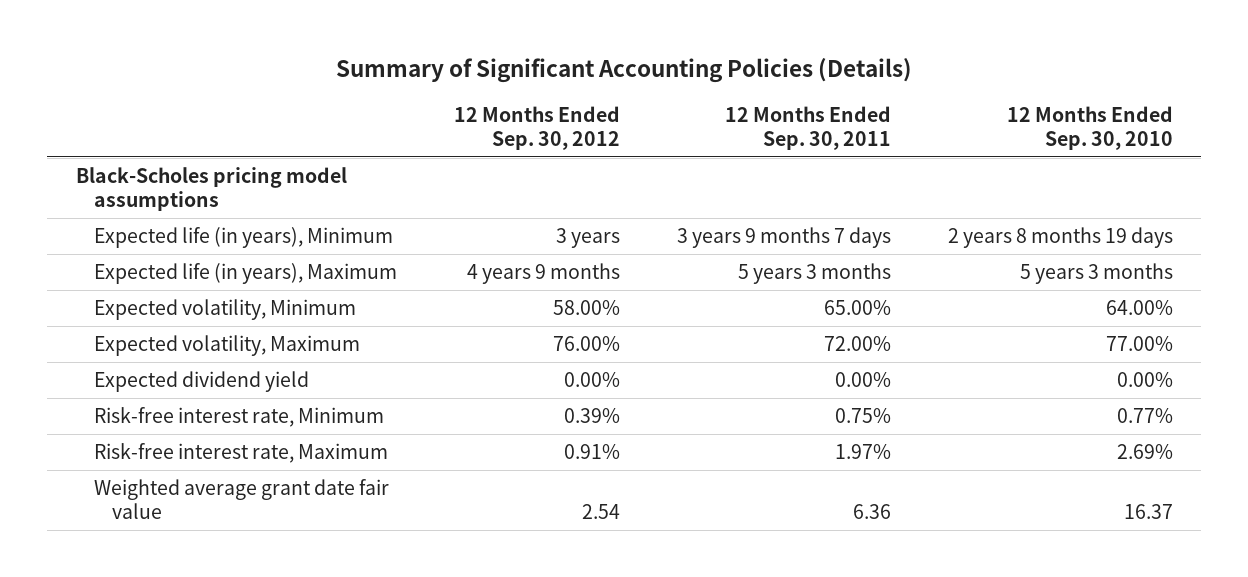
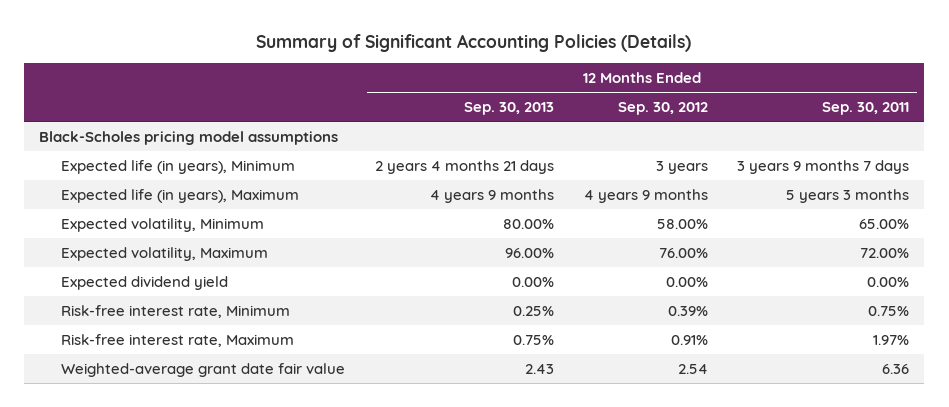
[1006,105,1173,151] 12 Months Ended Sep. 30, 2010 -> none
none -> [463,101,554,115] Sep. 30, 2013
[93,478,389,520] Weighted average grant date fair value -> [60,362,345,377] Weighted-average grant date fair value

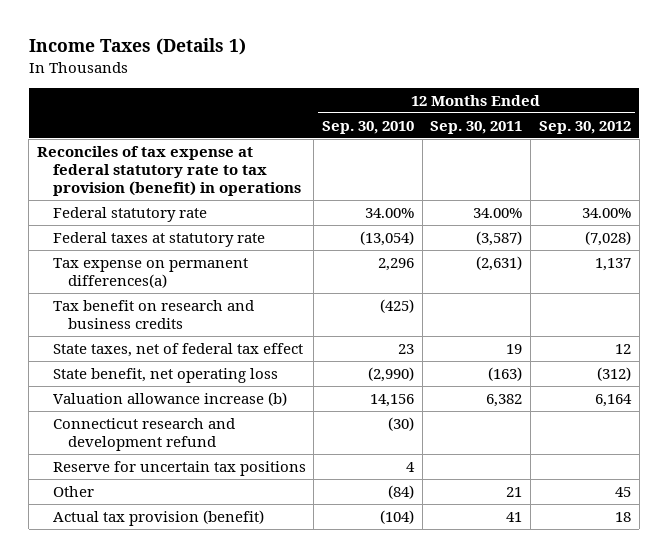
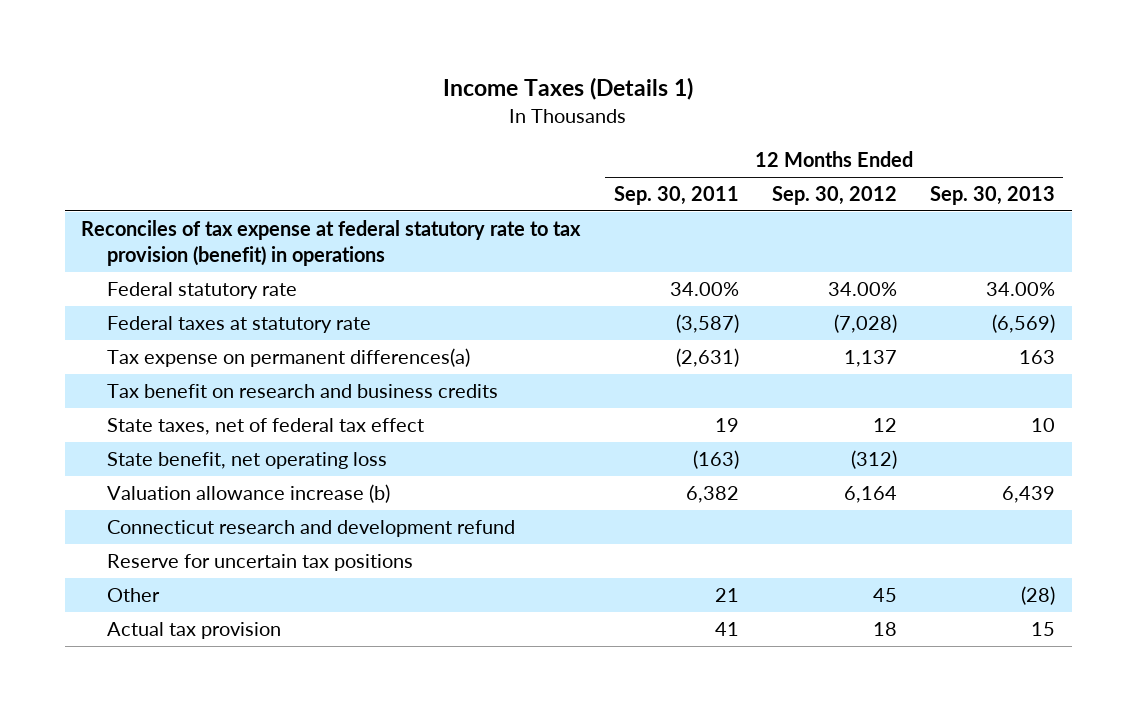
[322,120,415,134] Sep. 30, 2010 -> none
none -> [929,186,1055,206] Sep. 30, 2013
[52,509,264,526] Actual tax provision (benefit) -> [106,622,281,640] Actual tax provision

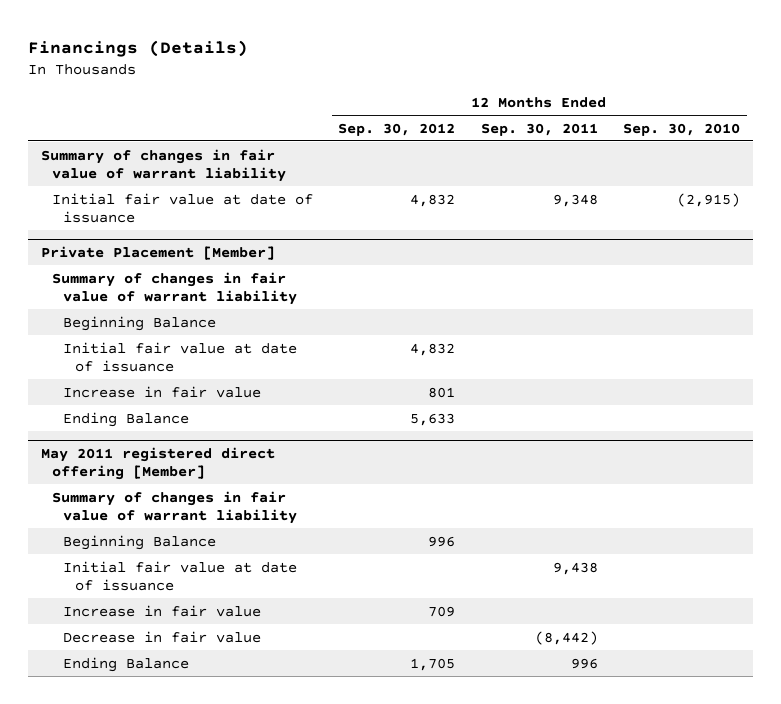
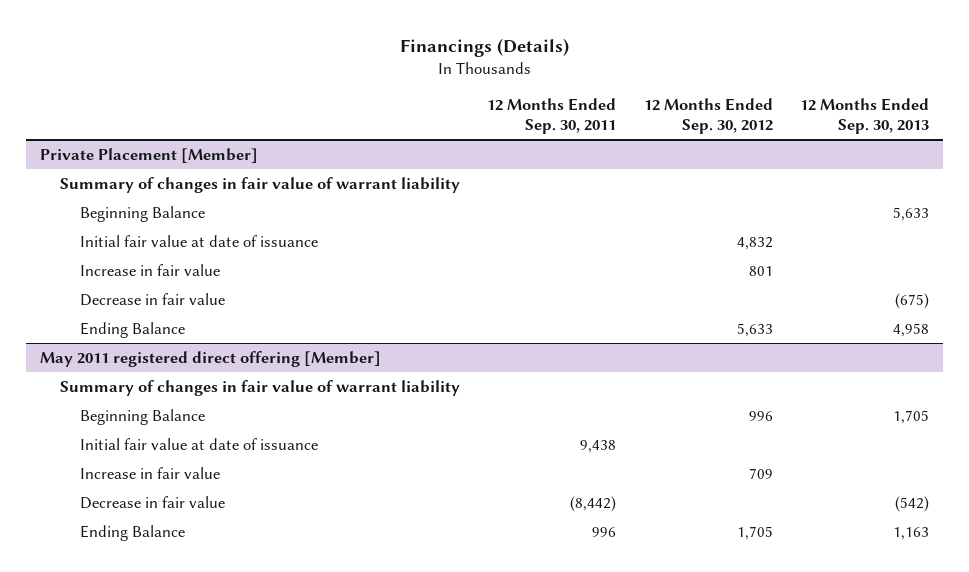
[623,122,741,136] Sep. 30, 2010 -> none
none -> [800,97,930,135] 12 Months Ended Sep. 30, 2013
[40,148,287,182] Summary of changes in fair value of warrant liability -> none
[52,192,314,223] Initial fair value at date of issuance -> none
none -> [79,292,225,306] Decrease in fair value

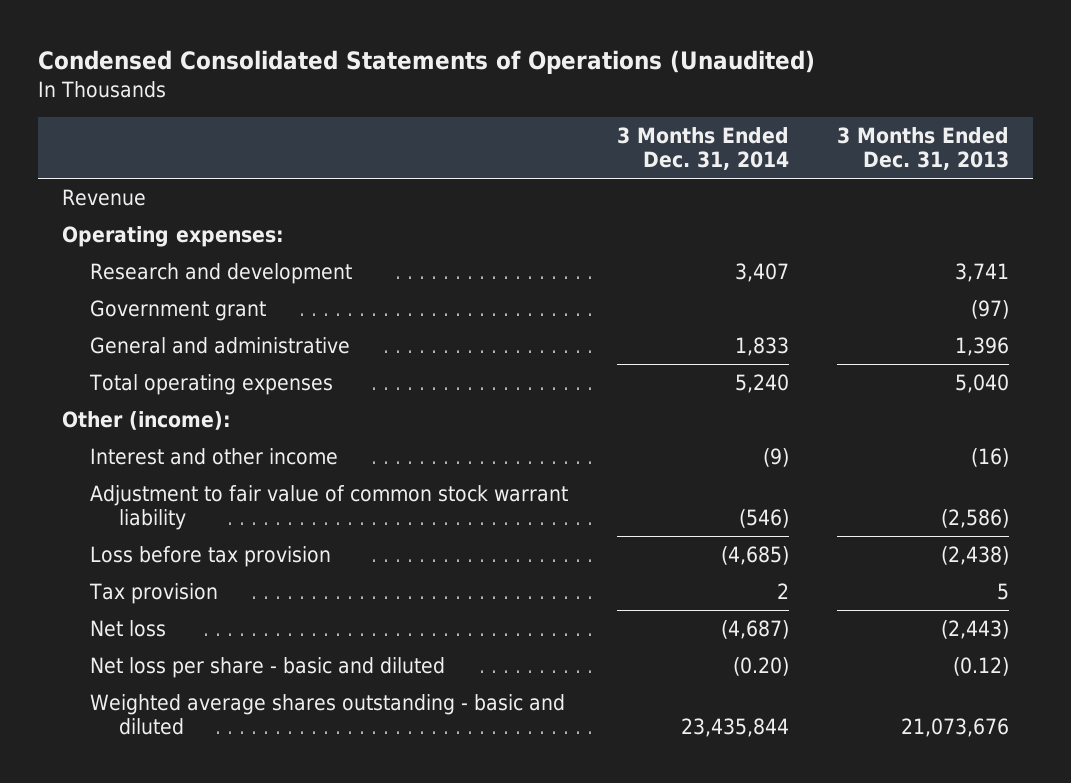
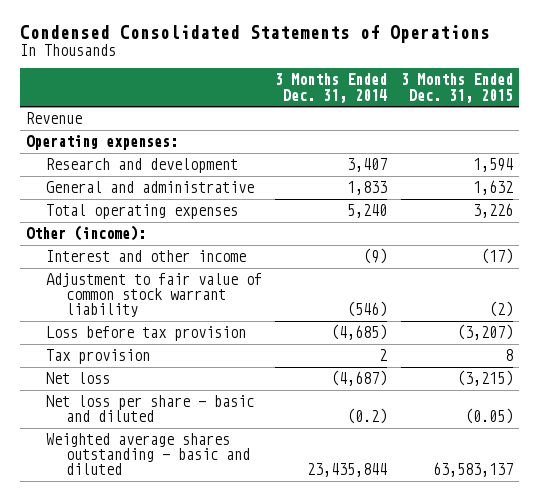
[37,50,815,75] Condensed Consolidated Statements of Operations (Unaudited) -> [19,24,490,43] Condensed Consolidated Statements of Operations
[837,127,1010,171] 3 Months Ended Dec. 31, 2013 -> none
none -> [400,73,513,103] 3 Months Ended Dec. 31, 2015
[90,299,267,321] Government grant -> none
[732,656,789,676] (0.20) -> [347,408,388,425] (0.2)

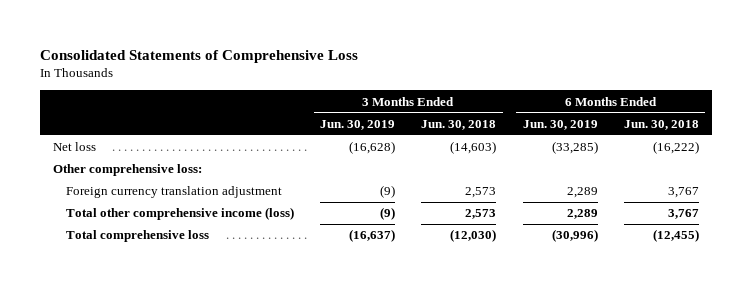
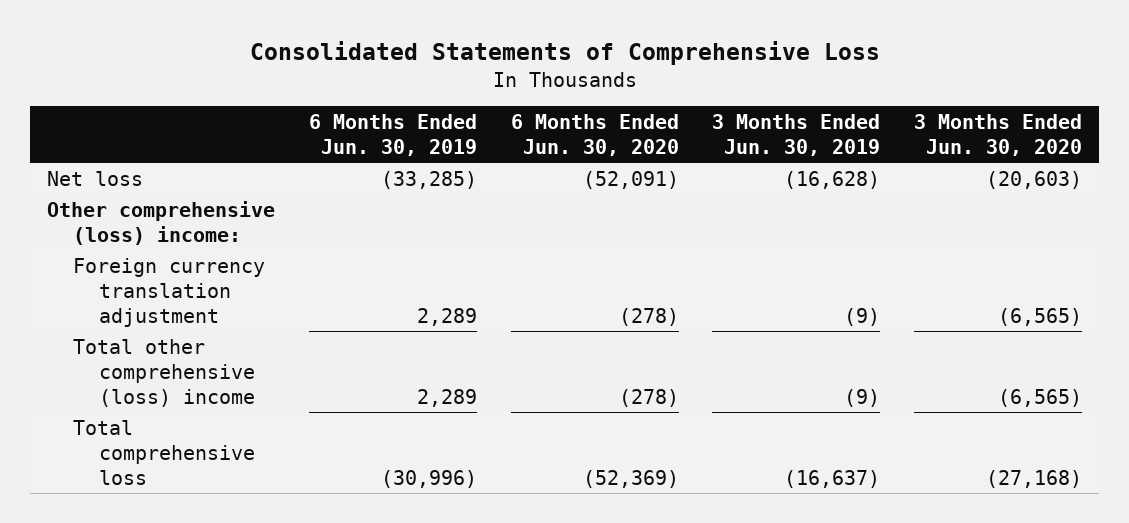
[421,119,497,130] Jun. 30, 2018 -> none
[623,119,699,130] Jun. 30, 2018 -> none
none -> [510,113,679,156] 6 Months Ended Jun. 30, 2020
none -> [914,113,1083,156] 3 Months Ended Jun. 30, 2020
[52,164,202,177] Other comprehensive loss: -> [47,200,276,245] Other comprehensive (loss) income:
[66,207,295,221] Total other comprehensive income (loss) -> [73,338,255,407] Total other comprehensive (loss) income

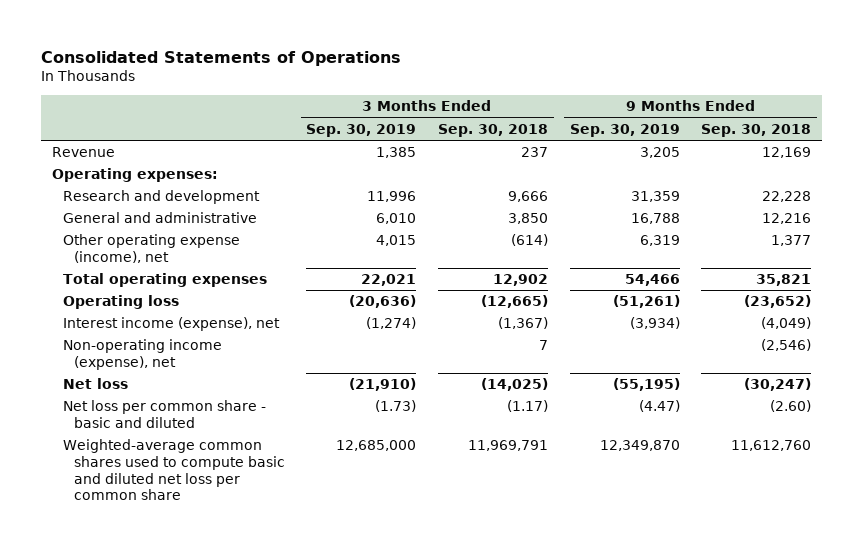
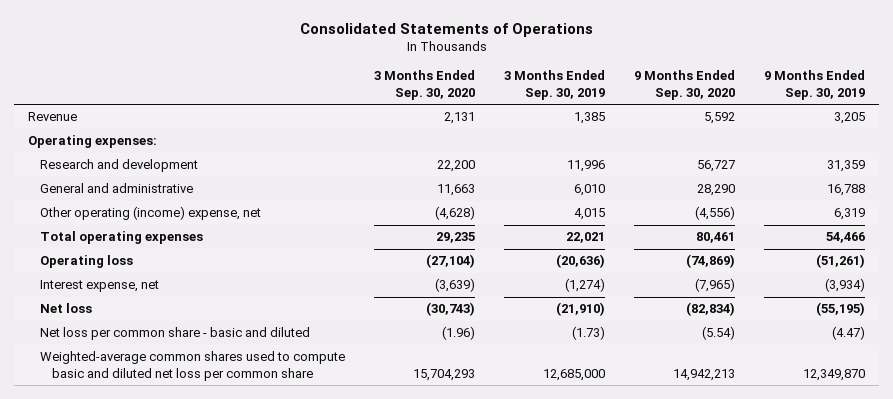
[438,123,549,137] Sep. 30, 2018 -> none
[701,123,812,137] Sep. 30, 2018 -> none
none -> [373,70,475,100] 3 Months Ended Sep. 30, 2020
none -> [633,70,735,100] 9 Months Ended Sep. 30, 2020
[62,234,240,263] Other operating expense (income), net -> [39,206,261,221] Other operating (income) expense, net
[62,339,222,370] Non-operating income (expense), net -> none
[62,317,280,332] Interest income (expense), net -> [39,280,159,293] Interest expense, net

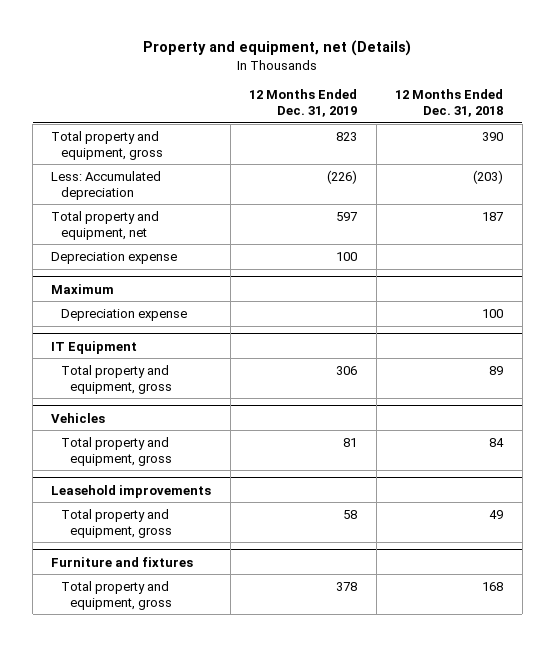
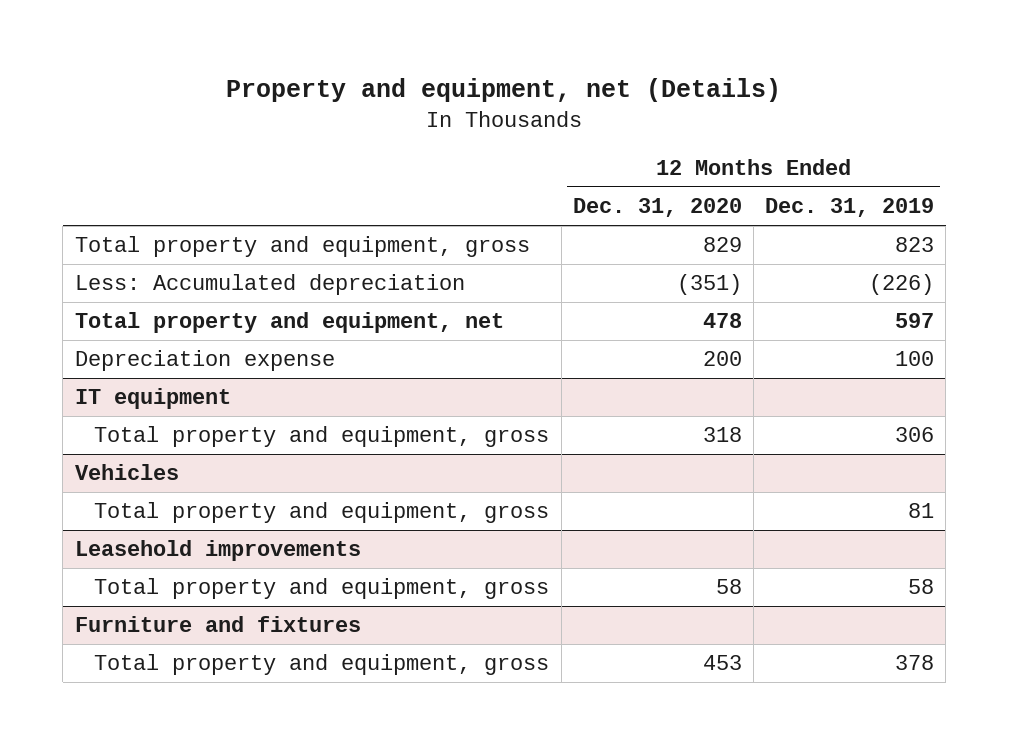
[395,89,504,118] 12 Months Ended Dec. 31, 2018 -> none
none -> [572,198,742,218] Dec. 31, 2020
[51,283,115,294] Maximum -> none
[60,308,187,321] Depreciation expense -> none
[51,340,138,354] IT Equipment -> [74,388,231,410] IT equipment

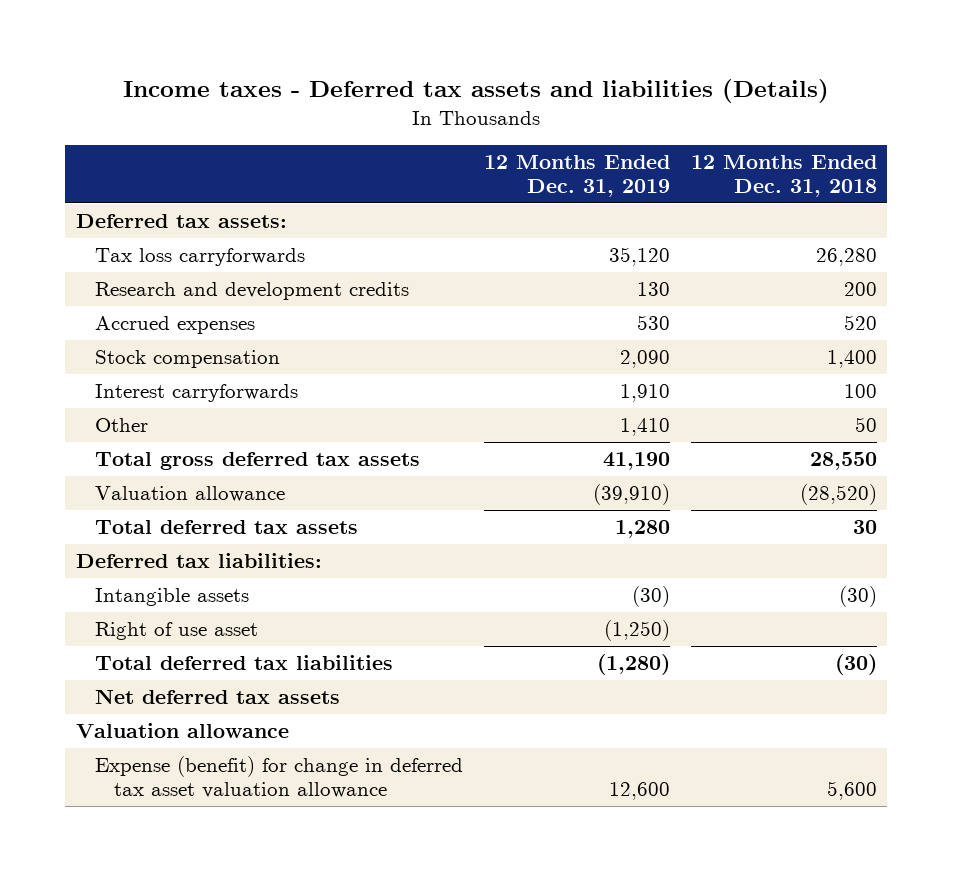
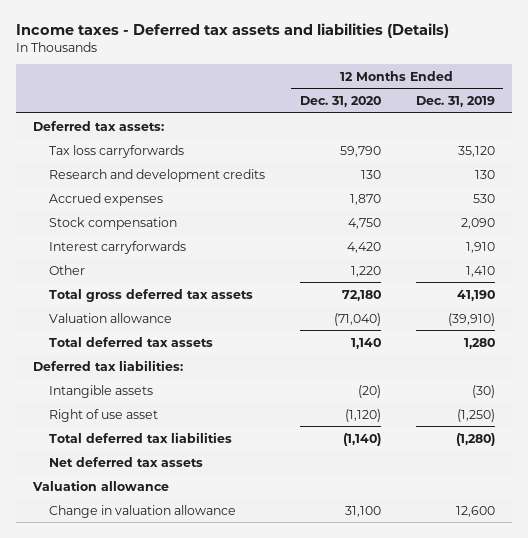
[690,155,877,197] 12 Months Ended Dec. 31, 2018 -> none
none -> [299,96,381,108] Dec. 31, 2020
[94,756,463,798] Expense (benefit) for change in deferred tax asset valuation allowance -> [49,504,237,518] Change in valuation allowance

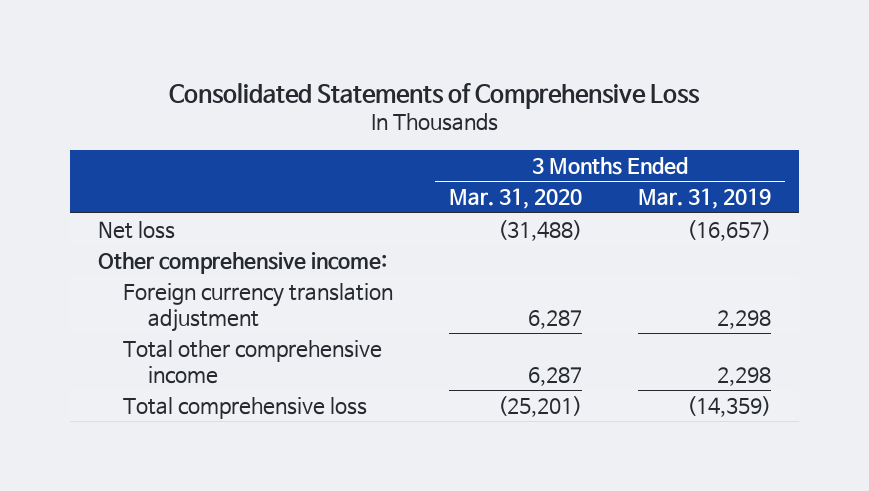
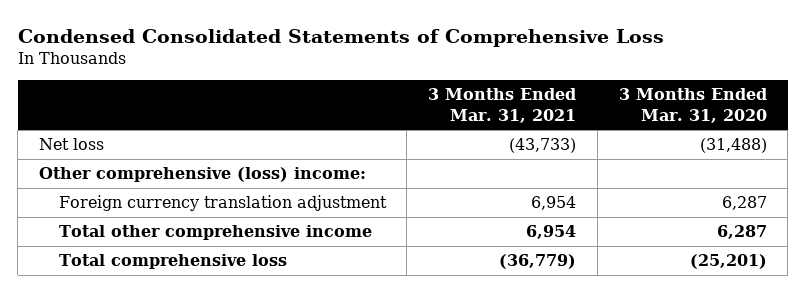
[169,82,701,109] Consolidated Statements of Comprehensive Loss -> [17,28,664,47] Condensed Consolidated Statements of Comprehensive Loss
[637,188,771,210] Mar. 31, 2019 -> none
none -> [428,88,577,123] 3 Months Ended Mar. 31, 2021
[98,252,388,275] Other comprehensive income: -> [39,167,367,183] Other comprehensive (loss) income:

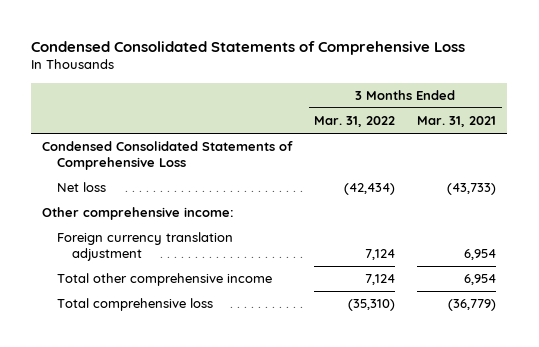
[618,88,767,123] 3 Months Ended Mar. 31, 2020 -> none
none -> [314,116,396,128] Mar. 31, 2022
none -> [42,141,294,171] Condensed Consolidated Statements of Comprehensive Loss
[39,167,367,183] Other comprehensive (loss) income: -> [42,207,235,221] Other comprehensive income:

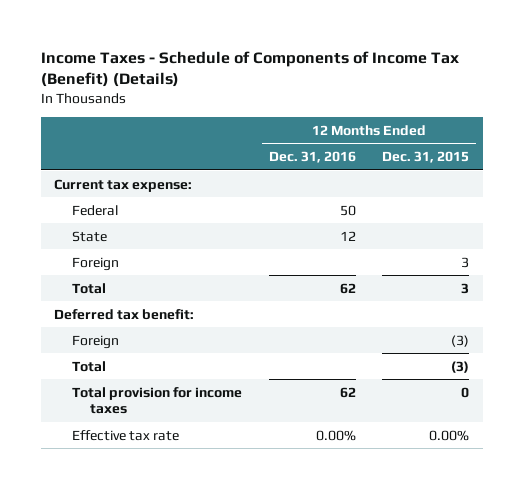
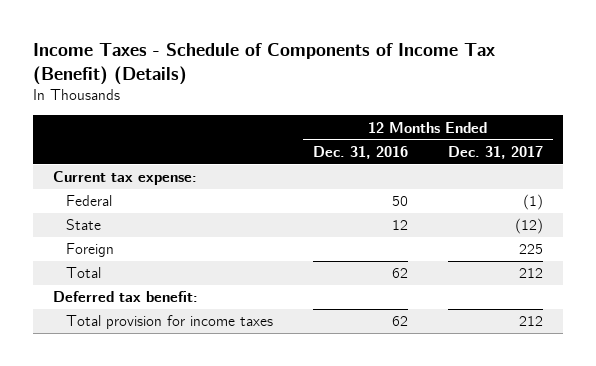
[382,151,470,164] Dec. 31, 2015 -> none
none -> [448,146,544,160] Dec. 31, 2017
[72,334,120,349] Foreign -> none
[72,360,107,372] Total -> none
[72,429,180,441] Effective tax rate -> none

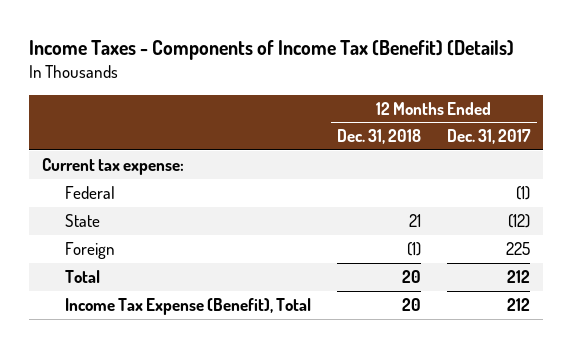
[32,43,495,85] Income Taxes - Schedule of Components of Income Tax (Benefit) (Details) -> [29,40,515,61] Income Taxes - Components of Income Tax (Benefit) (Details)
[312,146,408,160] Dec. 31, 2016 -> none
none -> [337,129,422,145] Dec. 31, 2018
[52,291,198,303] Deferred tax benefit: -> none
[65,315,273,330] Total provision for income taxes -> [65,297,312,315] Income Tax Expense (Benefit), Total

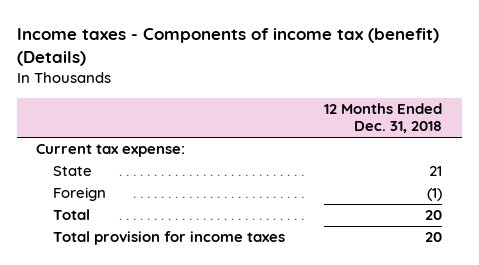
[29,40,515,61] Income Taxes - Components of Income Tax (Benefit) (Details) -> [16,27,439,66] Income taxes - Components of income tax (benefit) (Details)
[447,129,532,145] Dec. 31, 2017 -> none
[65,185,116,199] Federal -> none
[65,297,312,315] Income Tax Expense (Benefit), Total -> [52,231,285,246] Total provision for income taxes

